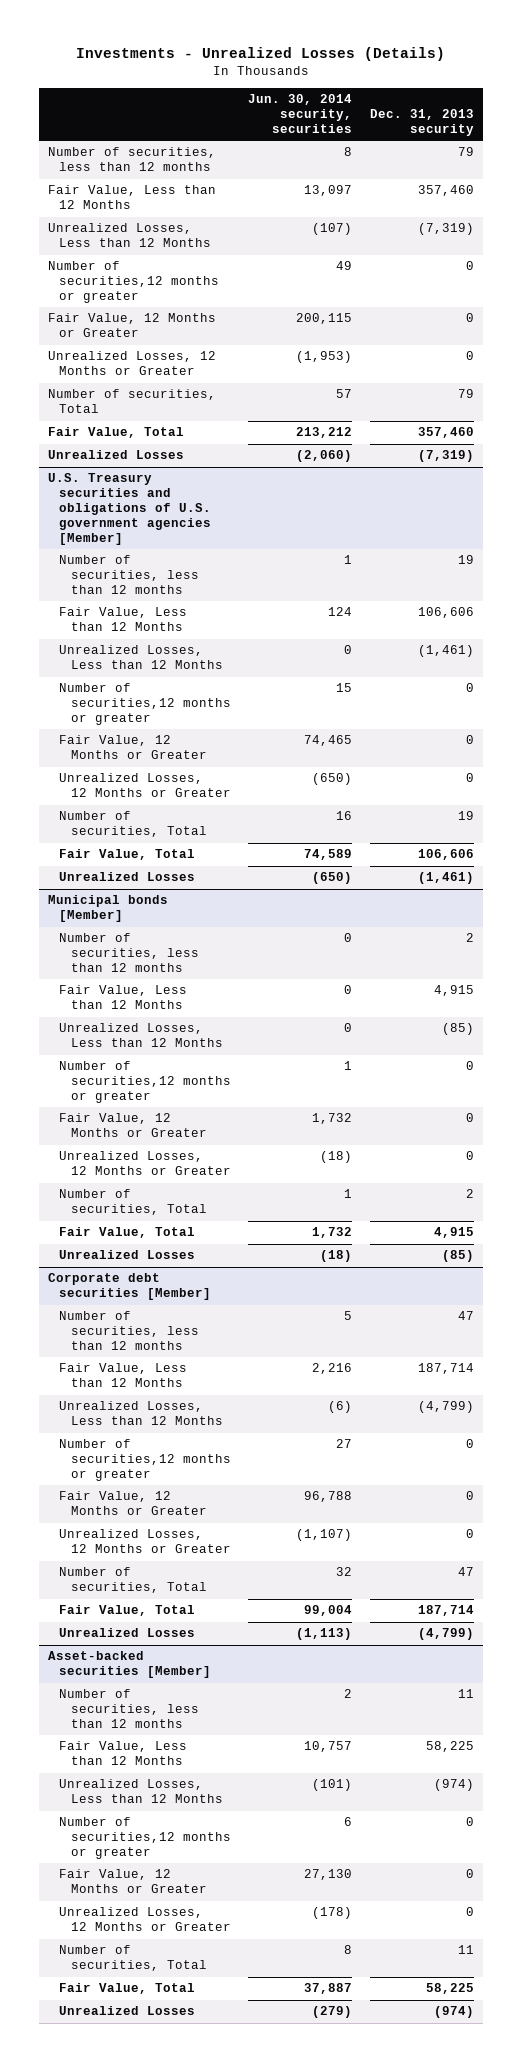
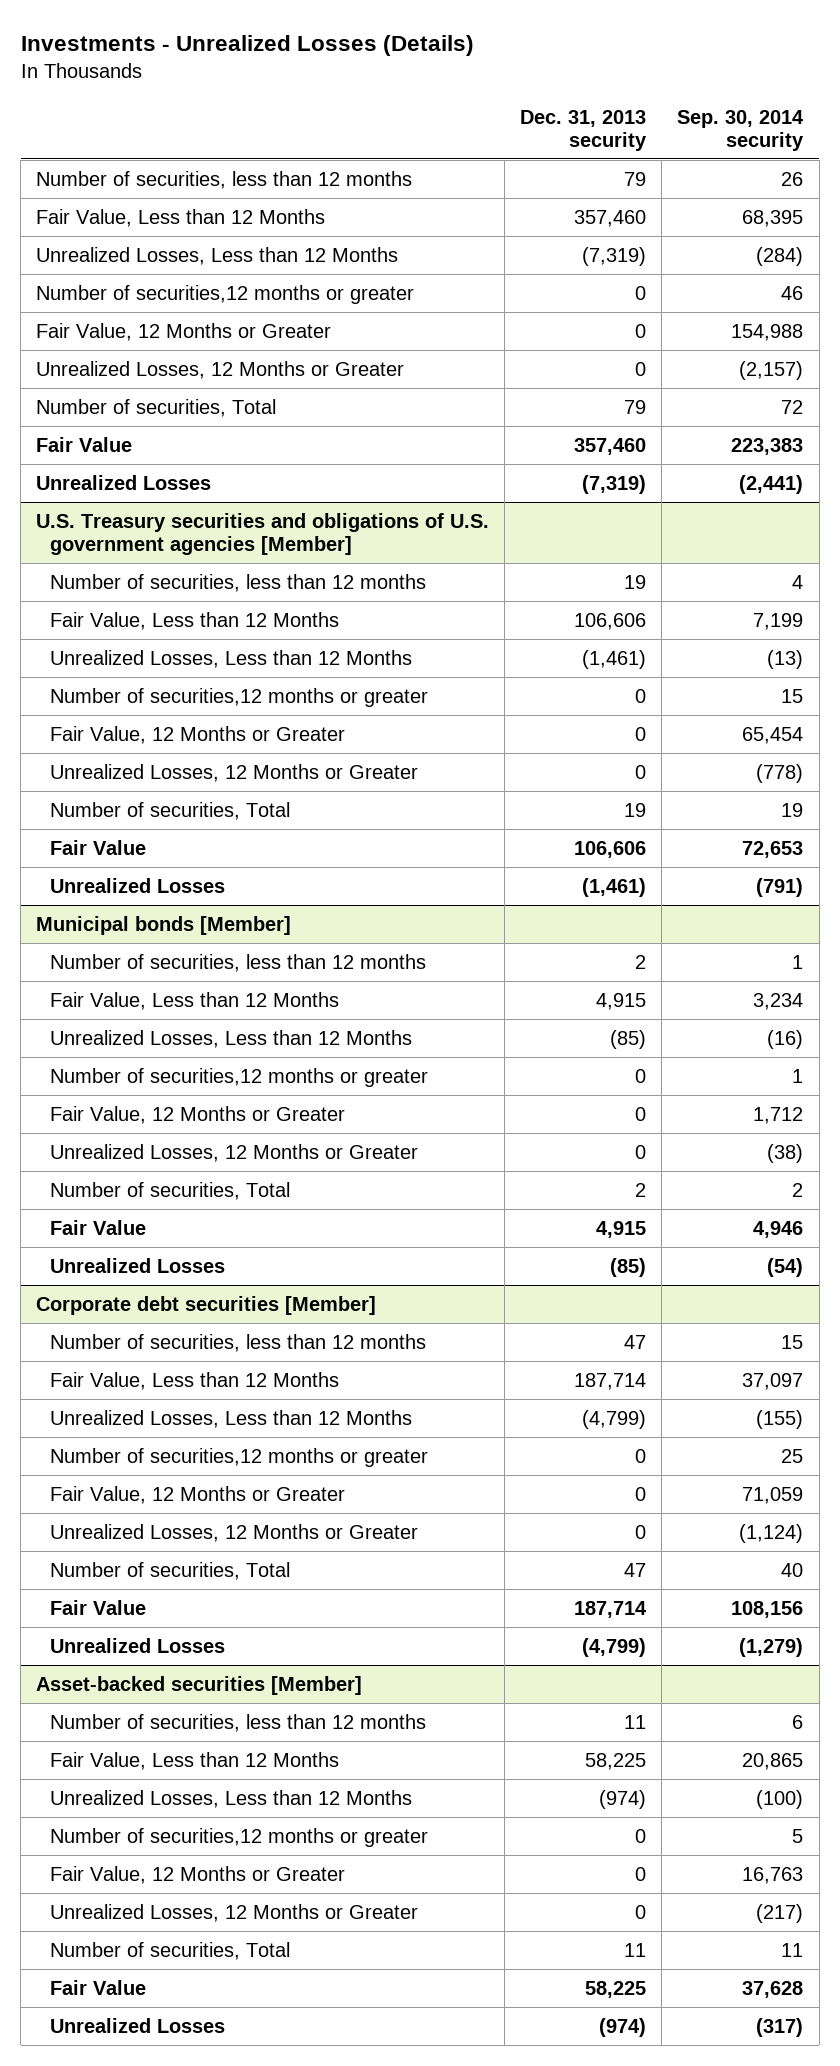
[248,94,353,134] Jun. 30, 2014 security, securities -> none
none -> [677,109,805,151] Sep. 30, 2014 security
[47,427,184,439] Fair Value, Total -> [36,436,133,452] Fair Value
[59,849,196,861] Fair Value, Total -> [50,839,147,855] Fair Value
[59,1227,196,1239] Fair Value, Total -> [50,1219,147,1235] Fair Value
[59,1605,196,1617] Fair Value, Total -> [50,1599,147,1615] Fair Value
[59,1983,196,1995] Fair Value, Total -> [50,1979,147,1995] Fair Value

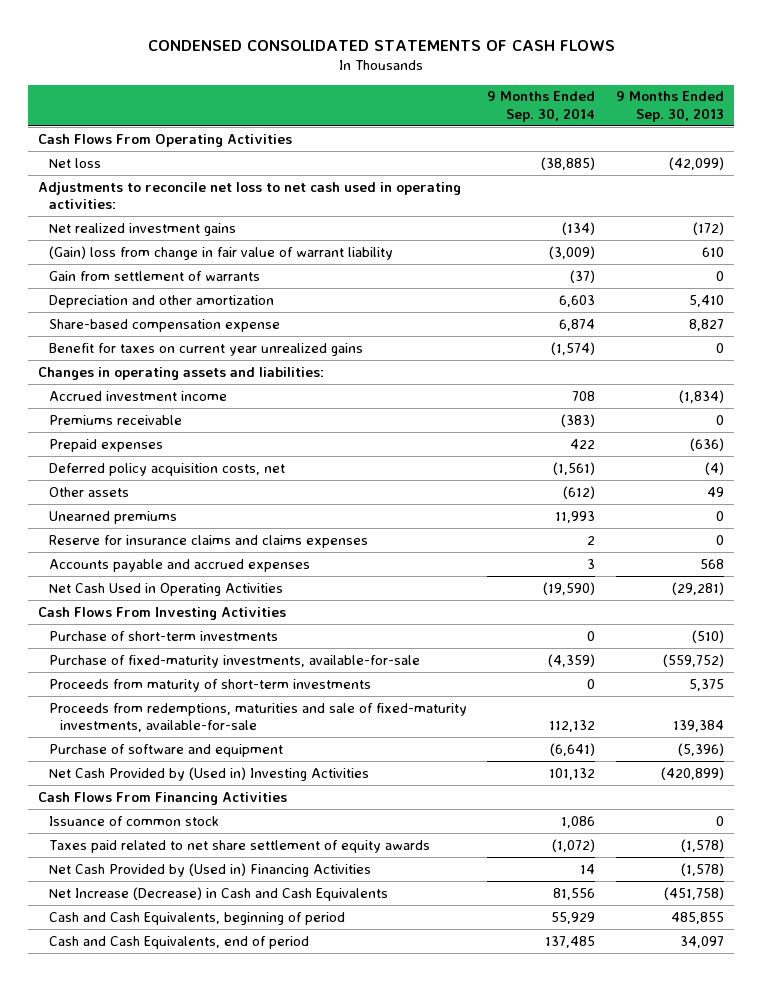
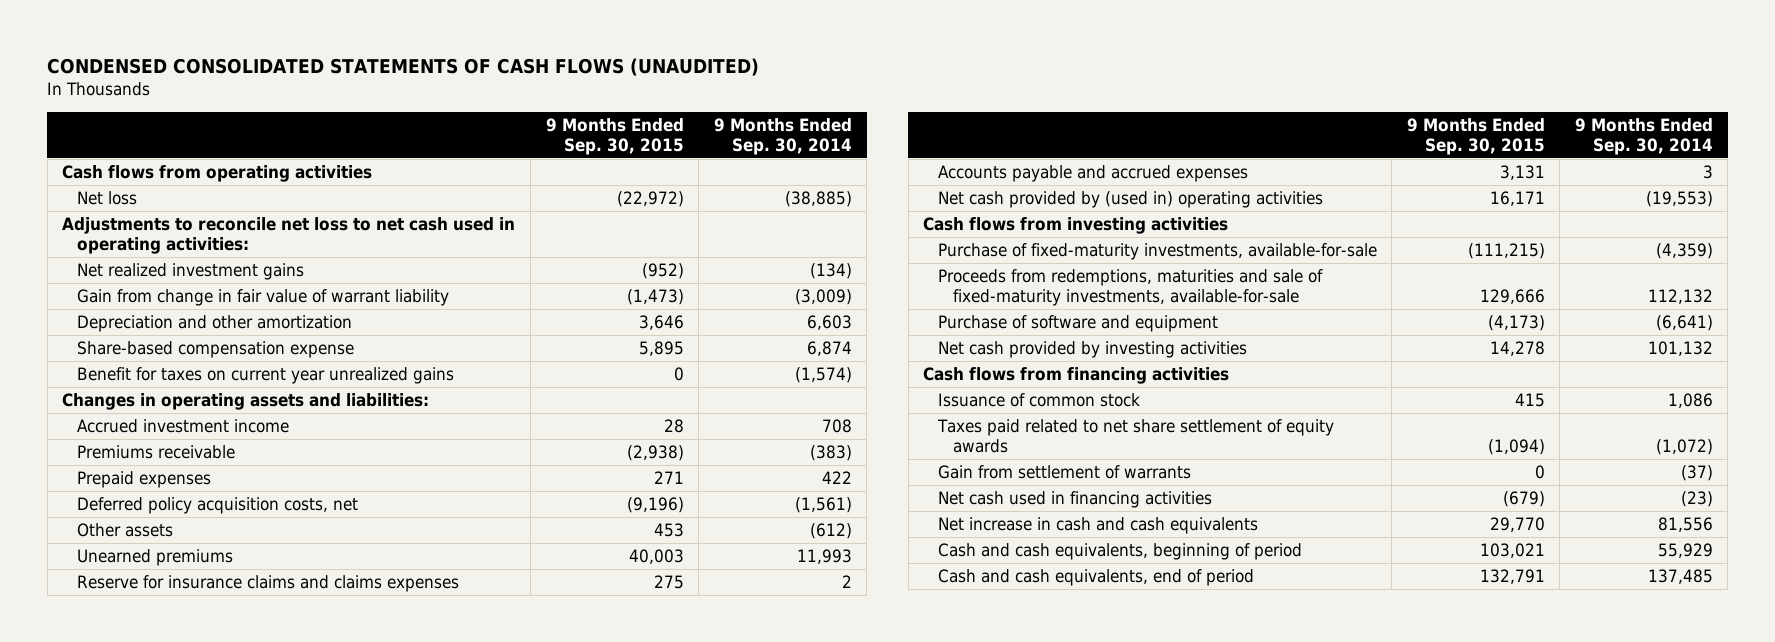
[148,39,616,51] CONDENSED CONSOLIDATED STATEMENTS OF CASH FLOWS -> [47,57,760,76] CONDENSED CONSOLIDATED STATEMENTS OF CASH FLOWS (UNAUDITED)
[615,91,724,122] 9 Months Ended Sep. 30, 2013 -> none
none -> [545,117,684,155] 9 Months Ended Sep. 30, 2015
[38,133,293,147] Cash Flows From Operating Activities -> [62,164,373,182] Cash flows from operating activities
[48,245,393,260] (Gain) loss from change in fair value of warrant liability -> [76,288,449,306] Gain from change in fair value of warrant liability
[48,630,278,641] Purchase of short-term investments -> none
[48,582,283,596] Net Cash Used in Operating Activities -> [937,190,1323,208] Net cash provided by (used in) operating activities
[543,581,596,595] (19,590) -> [1645,190,1713,207] (19,553)
[38,606,287,620] Cash Flows From Investing Activities -> [923,216,1229,234] Cash flows from investing activities
[48,678,371,692] Proceeds from maturity of short-term investments -> none
[48,766,369,781] Net Cash Provided by (Used in) Investing Activities -> [937,340,1247,358] Net cash provided by investing activities
[38,791,288,805] Cash Flows From Financing Activities -> [923,366,1230,384] Cash flows from financing activities
[48,270,260,281] Gain from settlement of warrants -> [937,464,1191,479] Gain from settlement of warrants
[48,862,371,877] Net Cash Provided by (Used in) Financing Activities -> [937,490,1212,508] Net cash used in financing activities
[580,863,596,874] 14 -> [1680,490,1713,507] (23)
[48,886,388,901] Net Increase (Decrease) in Cash and Cash Equivalents -> [937,516,1258,534] Net increase in cash and cash equivalents
[48,911,345,925] Cash and Cash Equivalents, beginning of period -> [937,542,1302,560] Cash and cash equivalents, beginning of period
[48,935,309,949] Cash and Cash Equivalents, end of period -> [937,568,1254,586] Cash and cash equivalents, end of period

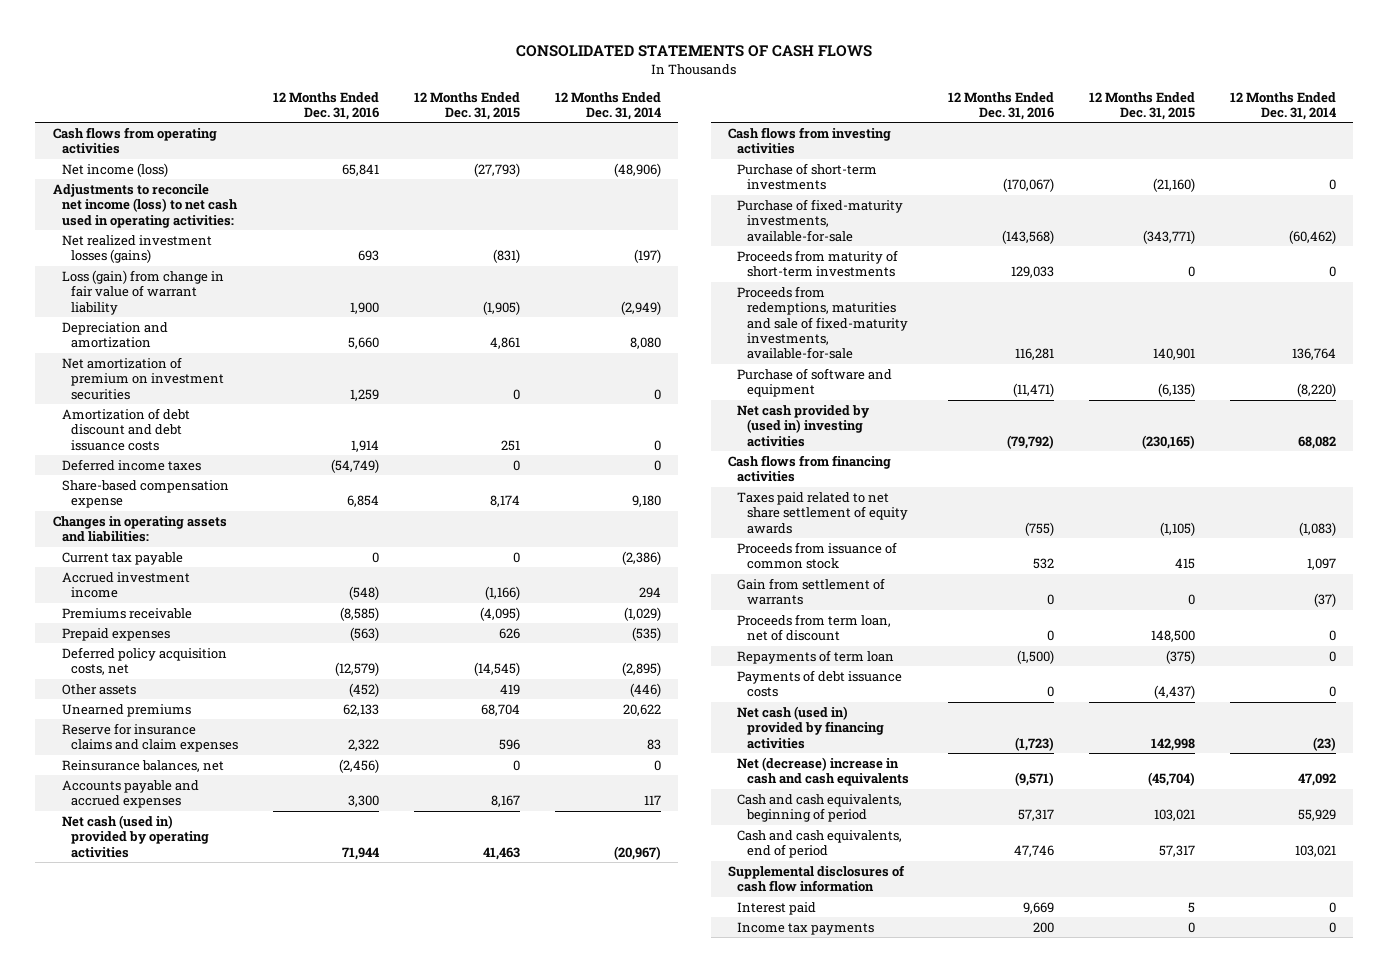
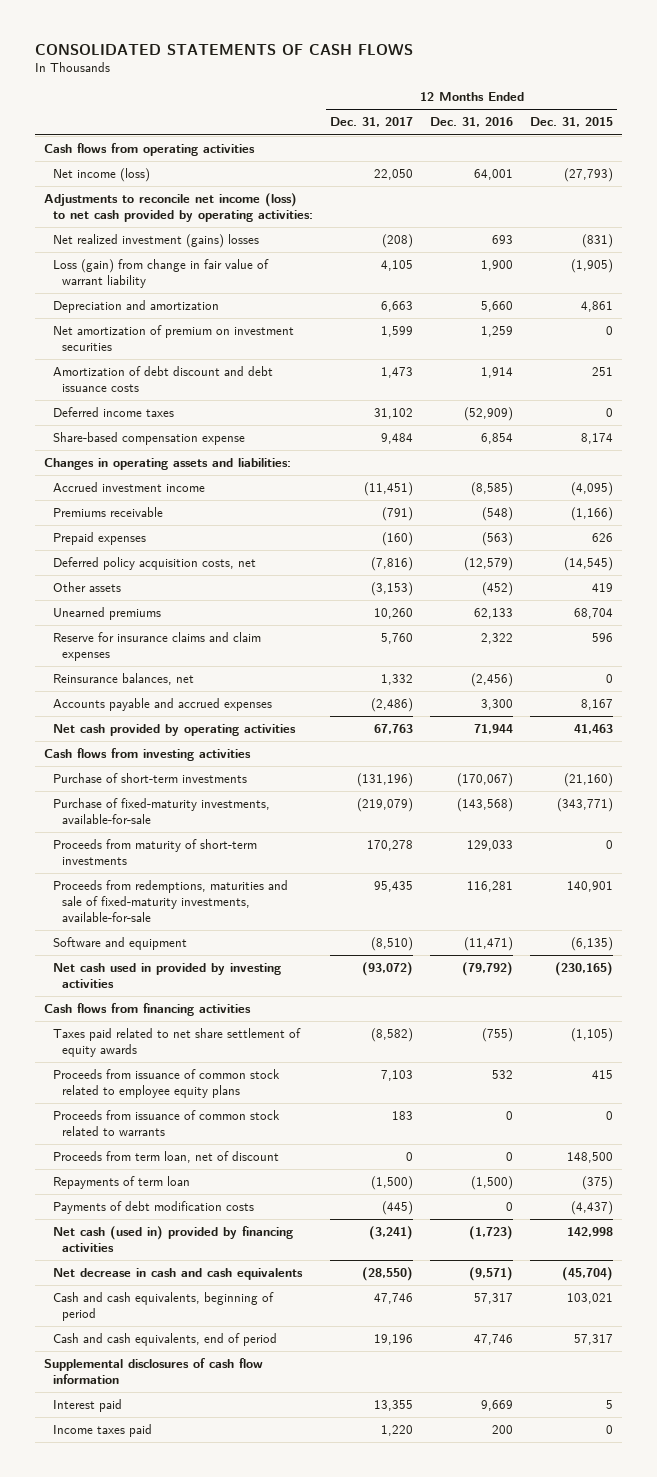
[554,91,661,120] 12 Months Ended Dec. 31, 2014 -> none
none -> [329,117,413,128] Dec. 31, 2017
[342,163,380,176] 65,841 -> [474,169,514,181] 64,001
[52,183,239,228] Adjustments to reconcile net income (loss) to net cash used in operating activities: -> [43,193,313,223] Adjustments to reconcile net income (loss) to net cash provided by operating activities:
[62,234,213,264] Net realized investment losses (gains) -> [52,234,259,249] Net realized investment (gains) losses
[331,458,380,473] (54,749) -> [464,407,514,422] (52,909)
[62,551,184,565] Current tax payable -> none
[349,586,380,601] (548) -> [471,482,514,497] (8,585)
[484,586,520,601] (1,166) -> [571,482,614,497] (4,095)
[340,606,380,621] (8,585) -> [482,507,514,522] (548)
[479,606,520,621] (4,095) -> [571,507,614,522] (1,166)
[62,814,210,858] Net cash (used in) provided by operating activities -> [52,724,296,737] Net cash provided by operating activities
[737,367,893,398] Purchase of software and equipment -> [52,937,187,951] Software and equipment
[737,404,871,447] Net cash provided by (used in) investing activities -> [52,963,281,989] Net cash used in provided by investing activities
[737,577,886,606] Gain from settlement of warrants -> none
none -> [52,1069,280,1099] Proceeds from issuance of common stock related to employee equity plans
[737,541,898,570] Proceeds from issuance of common stock -> [52,1110,280,1137] Proceeds from issuance of common stock related to warrants
[1033,558,1055,570] 532 -> [506,1111,514,1121] 0
[1175,558,1196,570] 415 -> [606,1111,614,1121] 0
[737,669,903,698] Payments of debt issuance costs -> [52,1201,254,1215] Payments of debt modification costs
[737,756,909,787] Net (decrease) increase in cash and cash equivalents -> [52,1268,303,1281] Net decrease in cash and cash equivalents
[737,921,875,935] Income tax payments -> [52,1424,152,1438] Income taxes paid

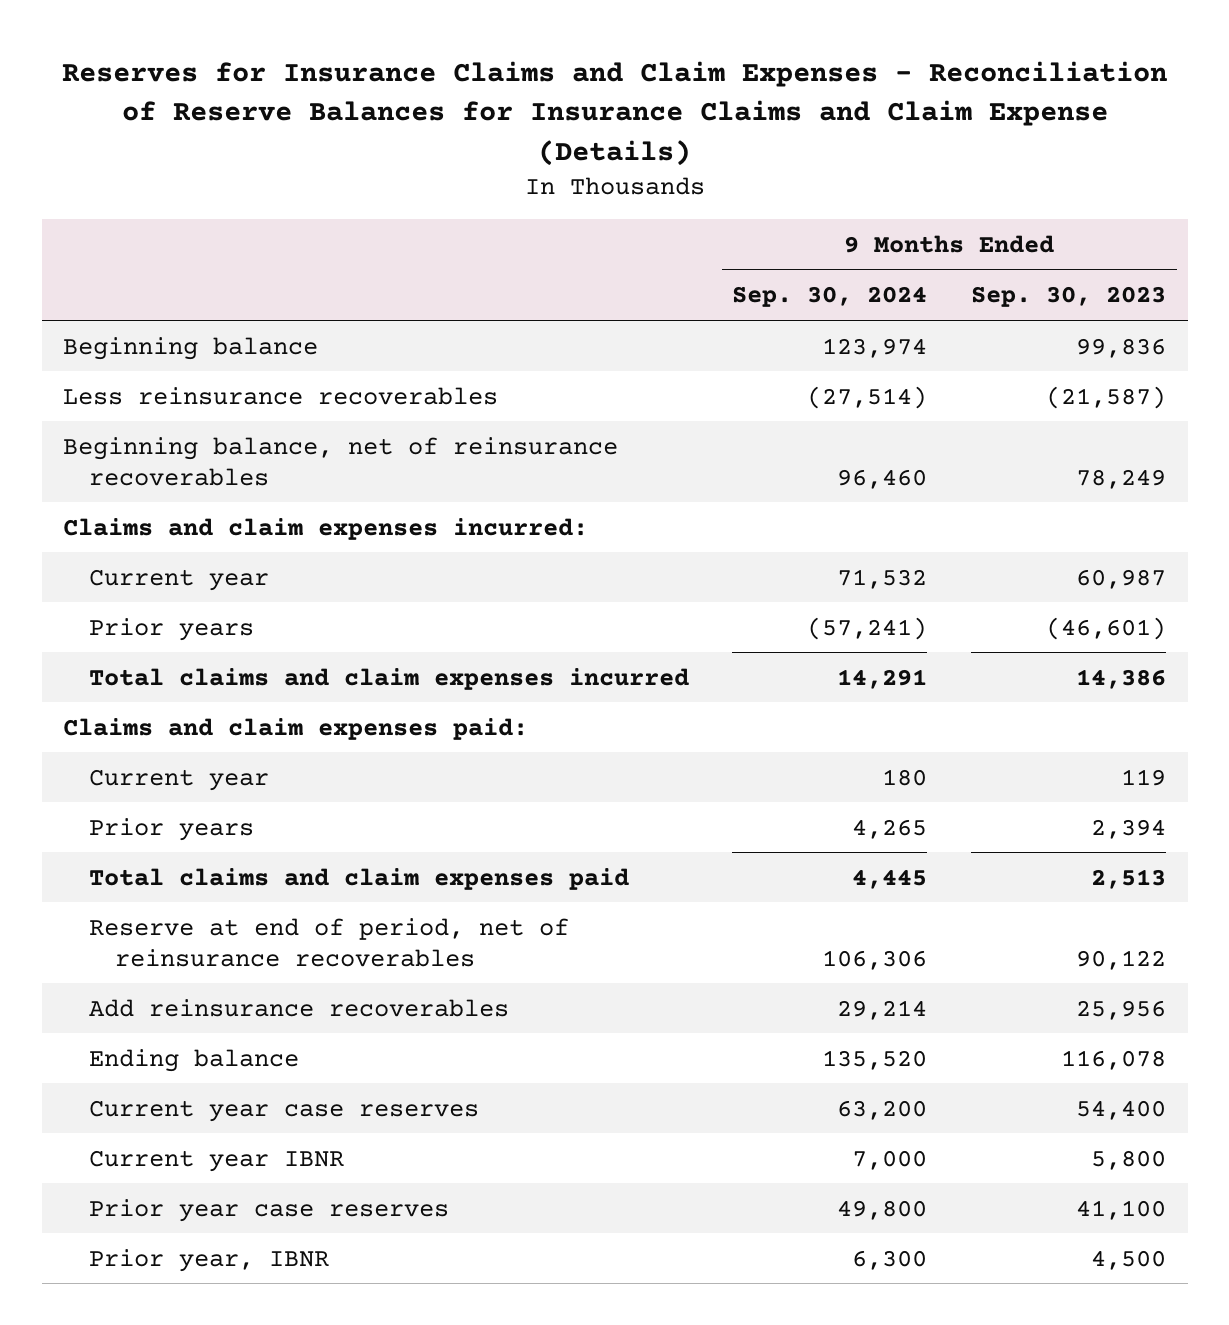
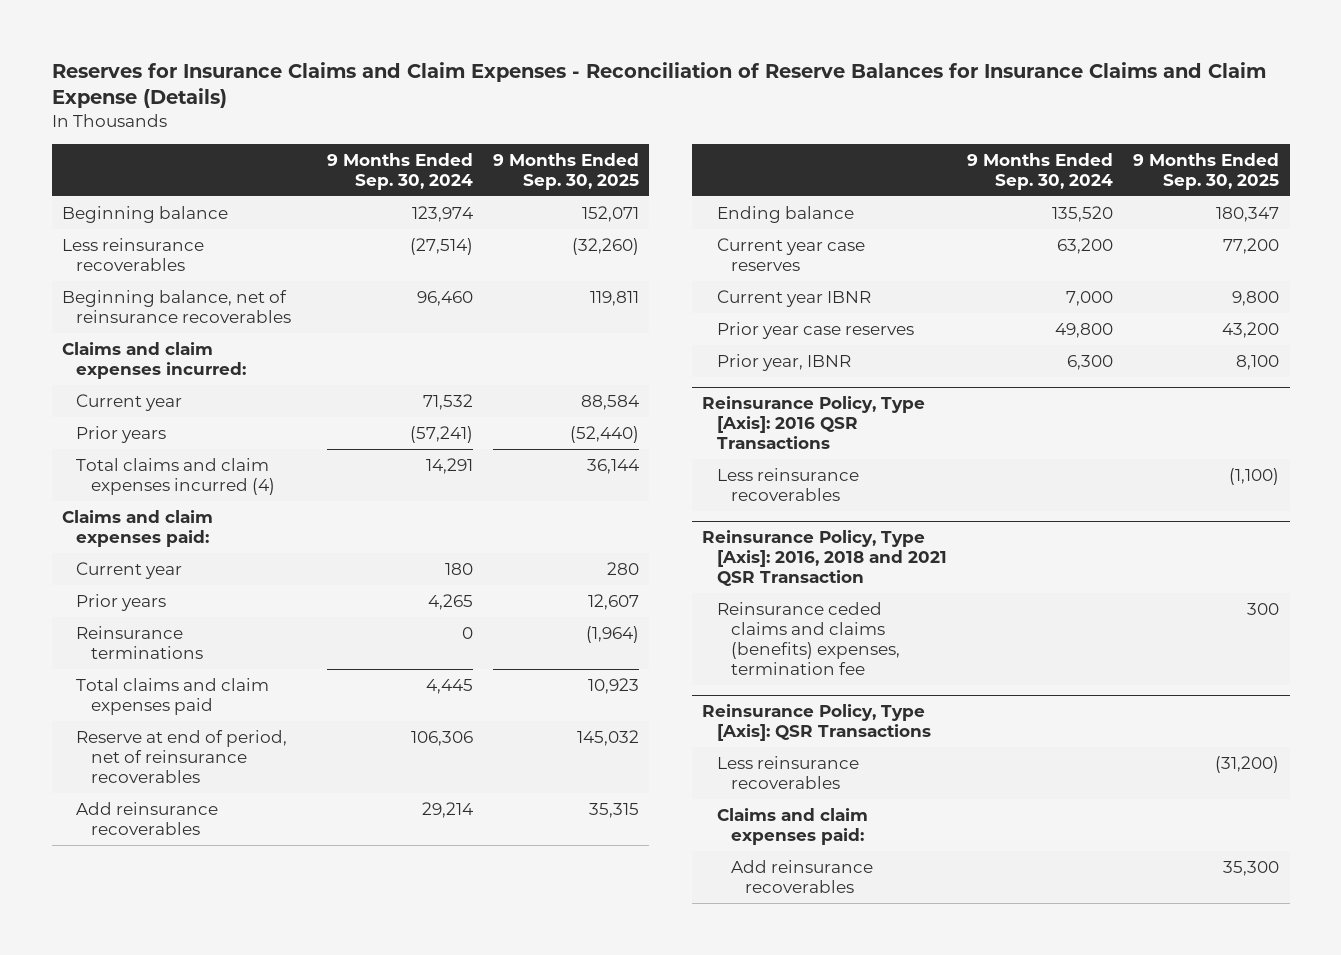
[970,286,1166,308] Sep. 30, 2023 -> none
none -> [493,152,640,190] 9 Months Ended Sep. 30, 2025
[89,667,690,690] Total claims and claim expenses incurred -> [76,457,275,495] Total claims and claim expenses incurred (4)
none -> [76,625,203,659] Reinsurance terminations
none -> [702,395,926,450] Reinsurance Policy, Type [Axis]: 2016 QSR Transactions
none -> [716,467,859,501] Less reinsurance recoverables
none -> [702,529,947,587] Reinsurance Policy, Type [Axis]: 2016, 2018 and 2021 QSR Transaction
none -> [716,601,900,676] Reinsurance ceded claims and claims (benefits) expenses, termination fee
none -> [702,703,931,741] Reinsurance Policy, Type [Axis]: QSR Transactions
none -> [716,755,859,789] Less reinsurance recoverables
none -> [716,807,868,845] Claims and claim expenses paid:
none -> [730,859,873,893] Add reinsurance recoverables

